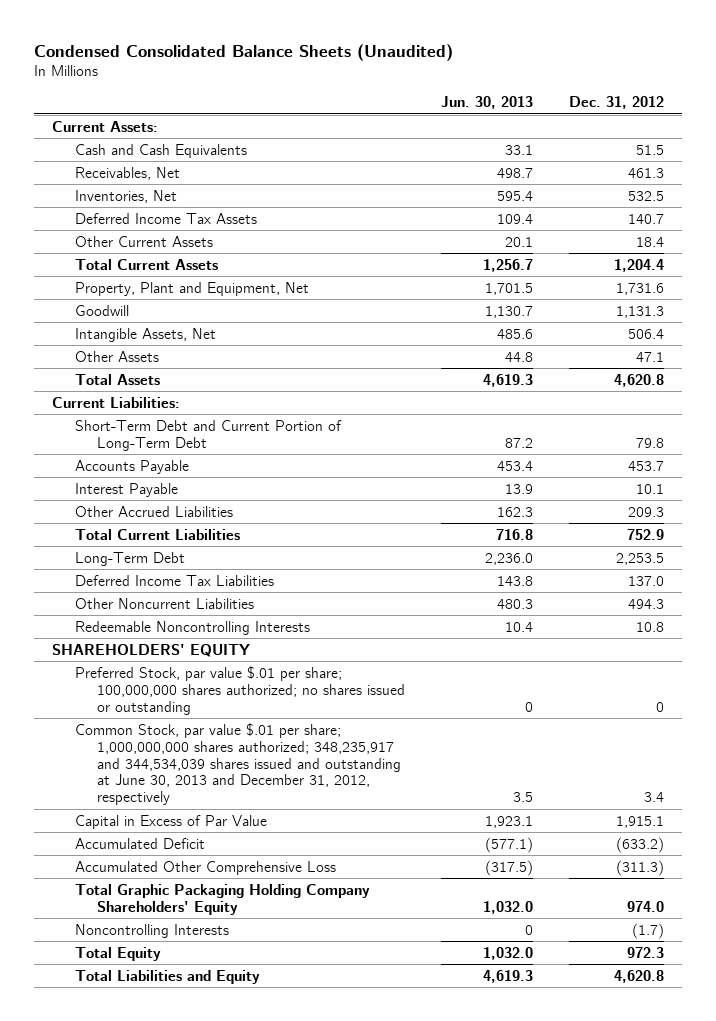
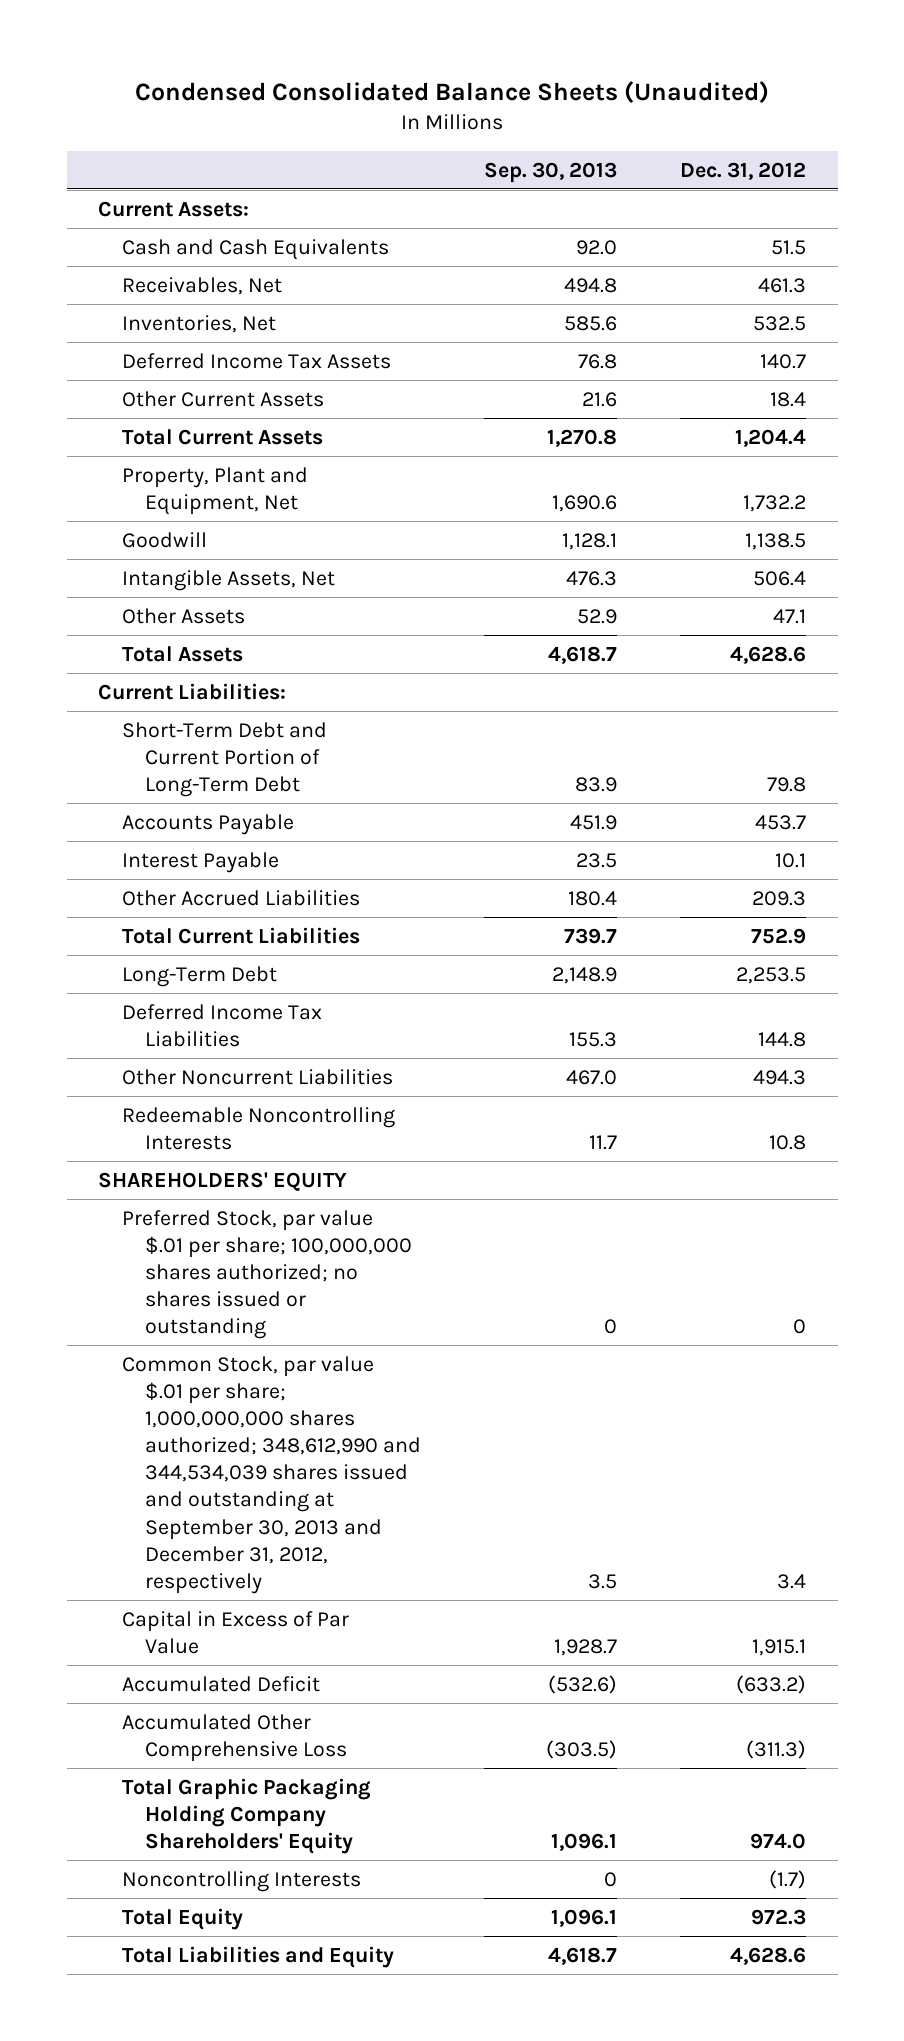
[441,96,534,110] Jun. 30, 2013 -> none
none -> [483,161,617,183] Sep. 30, 2013
[616,282,665,295] 1,731.6 -> [743,494,807,512] 1,732.2
[616,305,665,318] 1,131.3 -> [745,532,807,550] 1,138.5
[614,373,665,387] 4,620.8 -> [730,645,807,664] 4,628.6
[628,575,665,586] 137.0 -> [758,1031,807,1047] 144.8
[74,722,402,806] Common Stock, par value $.01 per share; 1,000,000,000 shares authorized; 348,235,917 and 344,534,039 shares issued and outstanding at June 30, 2013 and December 31, 2012, respectively -> [121,1355,421,1594] Common Stock, par value $.01 per share; 1,000,000,000 shares authorized; 348,612,990 and 344,534,039 shares issued and outstanding at September 30, 2013 and December 31, 2012, respectively
[614,969,665,983] 4,620.8 -> [730,1946,807,1965] 4,628.6

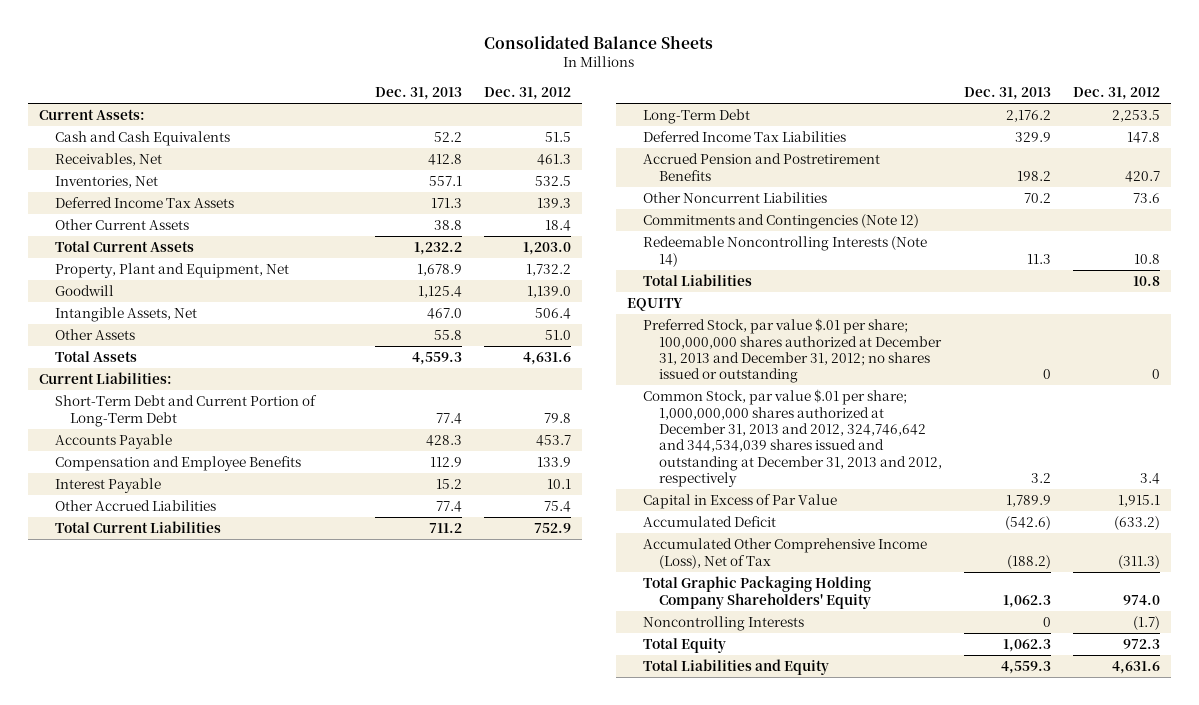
[135,81,770,104] Condensed Consolidated Balance Sheets (Unaudited) -> [484,34,714,49] Consolidated Balance Sheets
[483,161,617,183] Sep. 30, 2013 -> none
none -> [375,86,463,100] Dec. 31, 2013
[760,353,807,369] 140.7 -> [537,198,572,209] 139.3
[735,428,807,447] 1,204.4 -> [523,242,572,256] 1,203.0
[745,532,807,550] 1,138.5 -> [527,286,572,299] 1,139.0
[773,608,807,624] 47.1 -> [545,330,572,341] 51.0
[730,645,807,664] 4,628.6 -> [523,352,572,366] 4,631.6
none -> [54,456,301,472] Compensation and Employee Benefits
[752,890,807,906] 209.3 -> [544,501,572,513] 75.4
[758,1031,807,1047] 144.8 -> [1127,132,1161,144] 147.8
none -> [643,153,881,181] Accrued Pension and Postretirement Benefits
[753,1069,807,1085] 494.3 -> [1133,193,1161,204] 73.6
none -> [643,214,920,230] Commitments and Contingencies (Note 12)
[121,1106,395,1150] Redeemable Noncontrolling Interests -> [643,236,928,267] Redeemable Noncontrolling Interests (Note 14)
none -> [643,274,753,287] Total Liabilities
[98,1171,348,1191] SHAREHOLDERS' EQUITY -> [627,298,684,312] EQUITY
[121,1209,412,1340] Preferred Stock, par value $.01 per share; 100,000,000 shares authorized; no shares issued or outstanding -> [643,318,942,384] Preferred Stock, par value $.01 per share; 100,000,000 shares authorized at December 31, 2013 and December 31, 2012; no shares issued or outstanding
[121,1355,421,1594] Common Stock, par value $.01 per share; 1,000,000,000 shares authorized; 348,612,990 and 344,534,039 shares issued and outstanding at September 30, 2013 and December 31, 2012, respectively -> [643,389,942,488] Common Stock, par value $.01 per share; 1,000,000,000 shares authorized at December 31, 2013 and 2012, 324,746,642 and 344,534,039 shares issued and outstanding at December 31, 2013 and 2012, respectively
[121,1713,347,1762] Accumulated Other Comprehensive Loss -> [643,538,928,569] Accumulated Other Comprehensive Income (Loss), Net of Tax
[730,1946,807,1965] 4,628.6 -> [1112,661,1161,675] 4,631.6

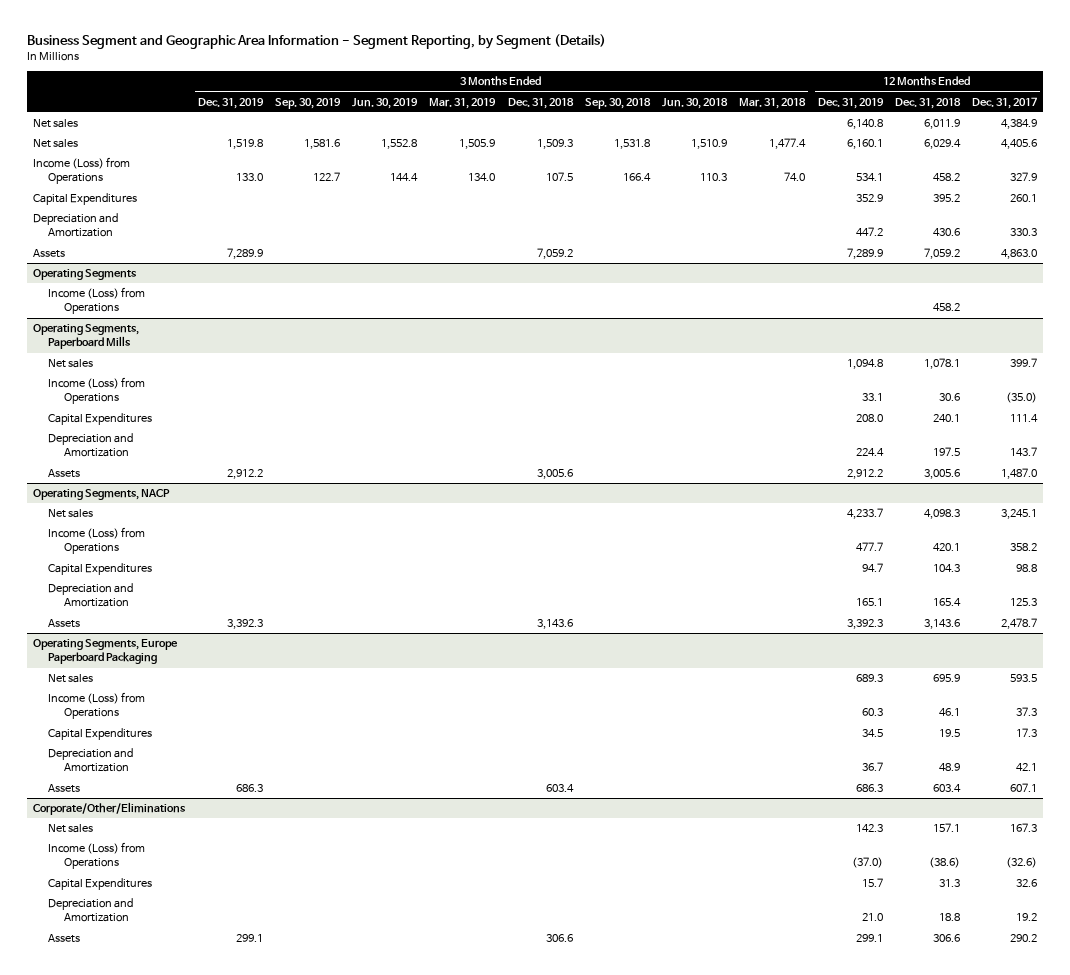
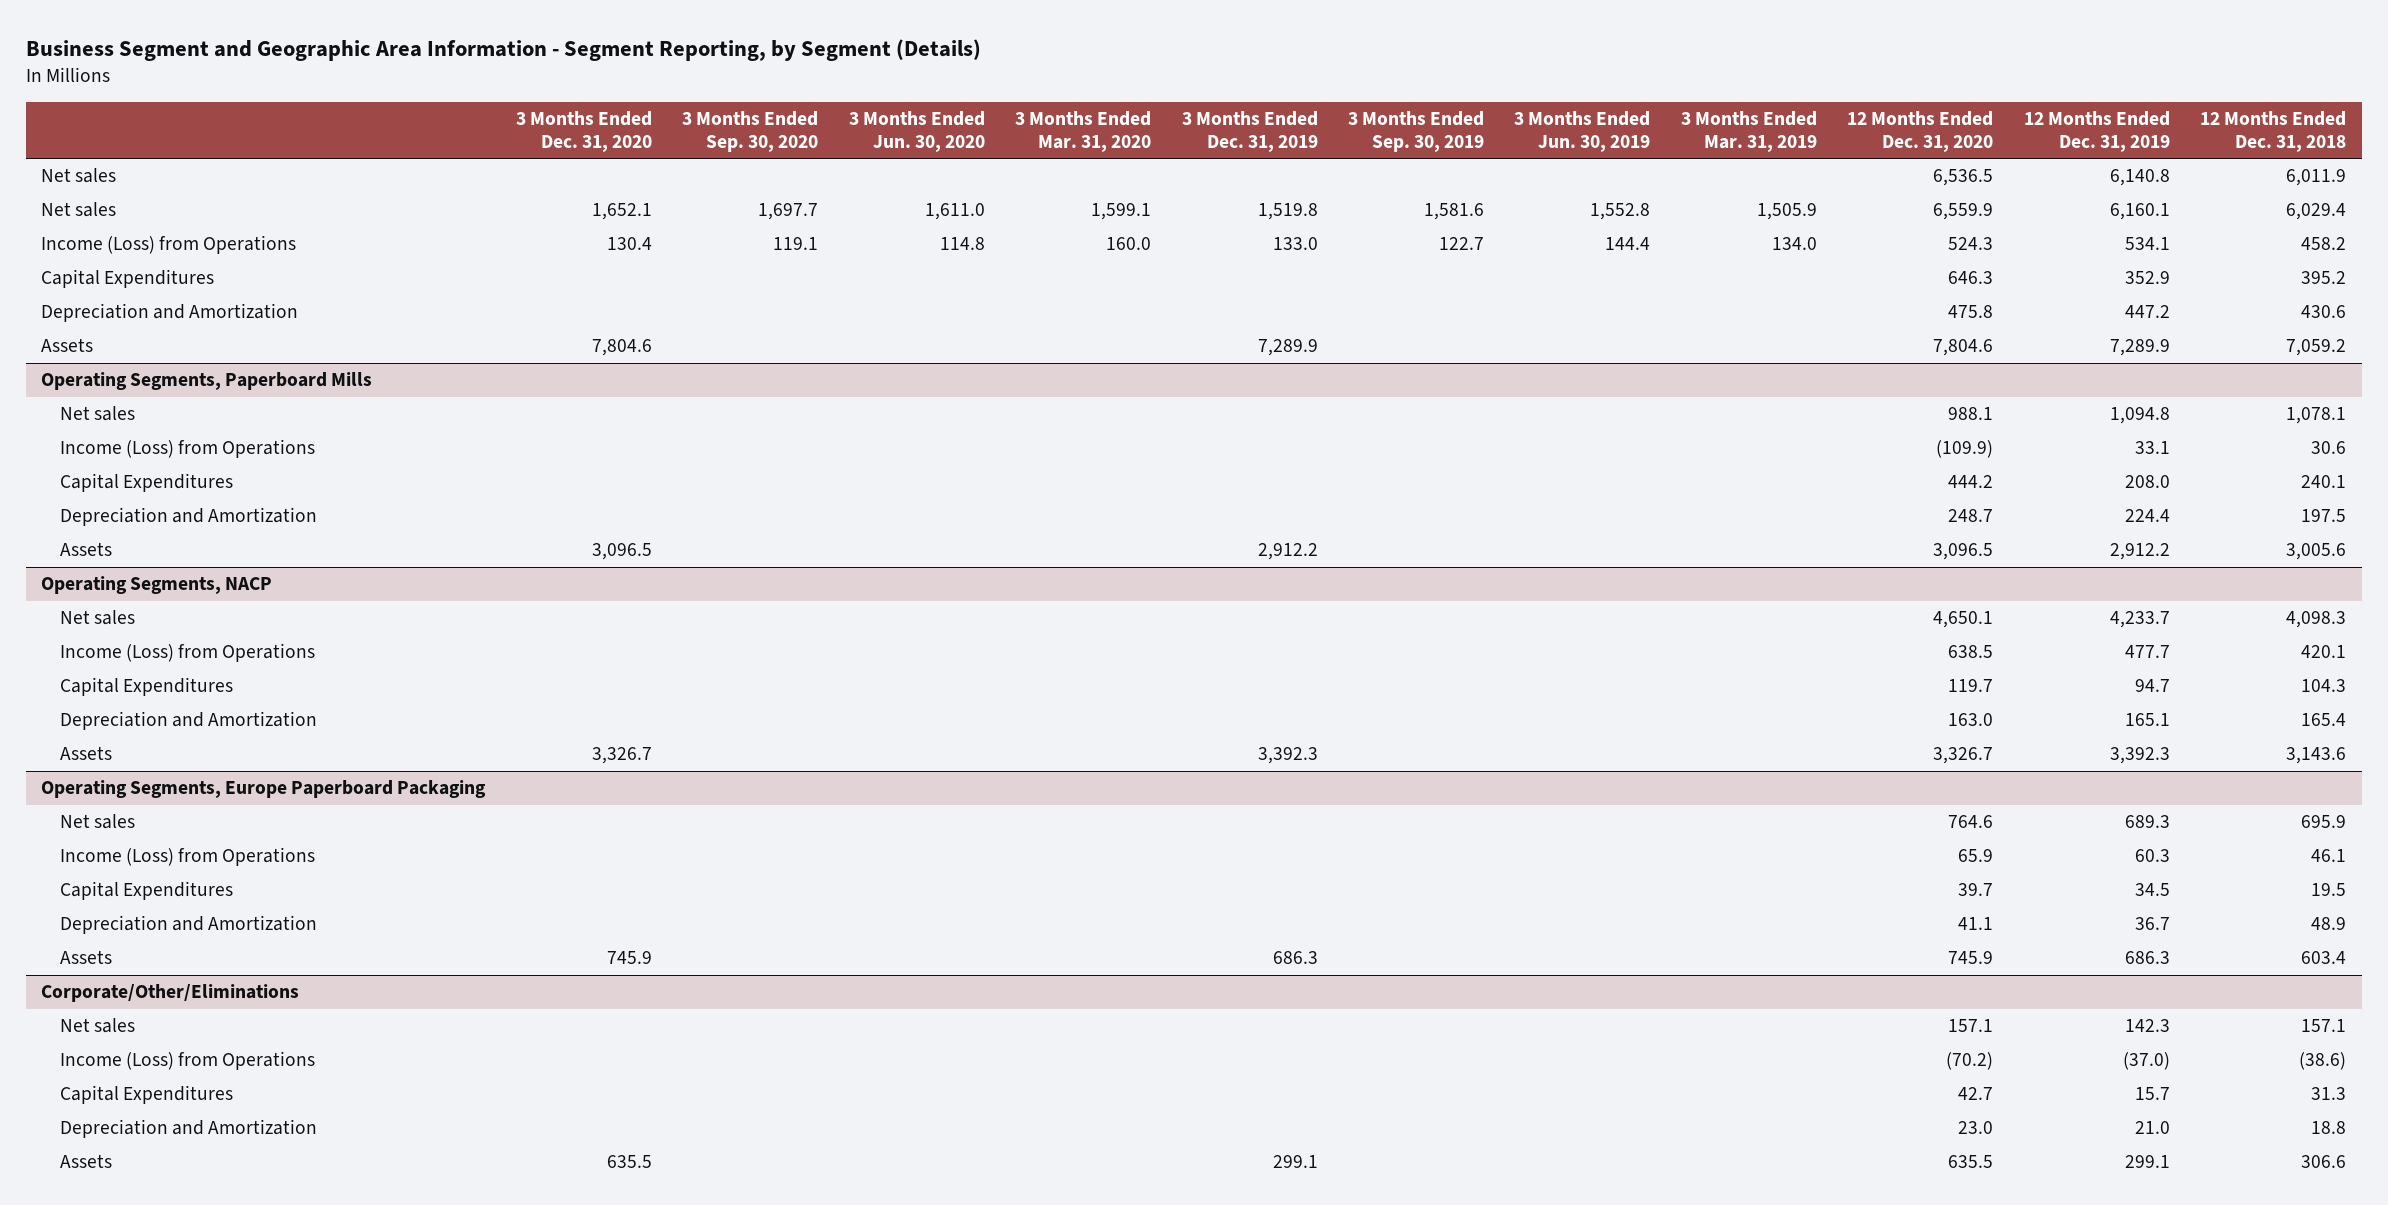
[507,97,574,109] Dec. 31, 2018 -> none
[584,97,651,109] Sep. 30, 2018 -> none
[662,97,729,109] Jun. 30, 2018 -> none
[739,97,807,109] Mar. 31, 2018 -> none
[972,96,1038,109] Dec. 31, 2017 -> none
none -> [515,111,652,152] 3 Months Ended Dec. 31, 2020
none -> [682,111,819,152] 3 Months Ended Sep. 30, 2020
none -> [848,111,985,152] 3 Months Ended Jun. 30, 2020
none -> [1015,111,1152,152] 3 Months Ended Mar. 31, 2020
none -> [1847,111,1994,152] 12 Months Ended Dec. 31, 2020
[33,269,138,281] Operating Segments -> none
[48,287,146,315] Income (Loss) from Operations -> none

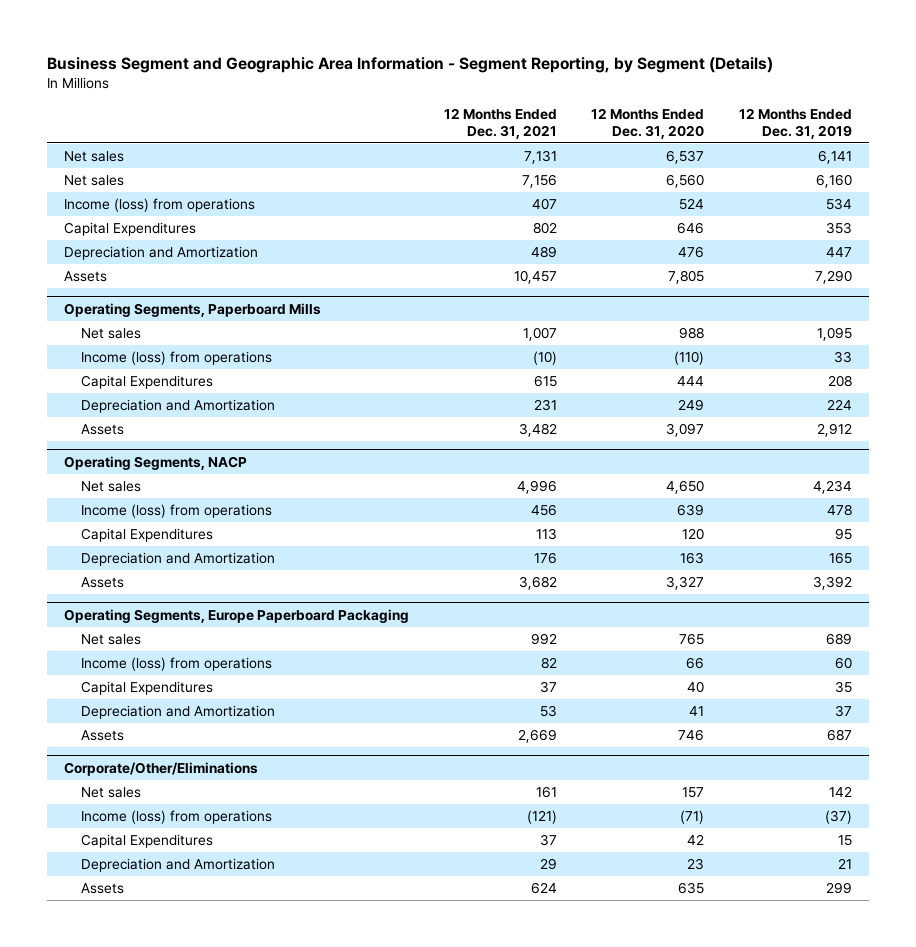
[515,111,652,152] 3 Months Ended Dec. 31, 2020 -> none
[682,111,819,152] 3 Months Ended Sep. 30, 2020 -> none
[848,111,985,152] 3 Months Ended Jun. 30, 2020 -> none
[1015,111,1152,152] 3 Months Ended Mar. 31, 2020 -> none
[1181,111,1318,152] 3 Months Ended Dec. 31, 2019 -> none
[1348,111,1485,152] 3 Months Ended Sep. 30, 2019 -> none
[1514,111,1651,152] 3 Months Ended Jun. 30, 2019 -> none
[1680,111,1817,152] 3 Months Ended Mar. 31, 2019 -> none
[2200,111,2347,152] 12 Months Ended Dec. 31, 2018 -> none
none -> [443,107,557,139] 12 Months Ended Dec. 31, 2021
[1933,169,1994,187] 6,536.5 -> [666,149,705,164] 6,537
[2109,169,2170,187] 6,140.8 -> [817,149,852,164] 6,141
[1933,203,1994,221] 6,559.9 -> [666,173,705,188] 6,560
[2109,203,2170,221] 6,160.1 -> [815,173,852,188] 6,160
[41,235,297,255] Income (Loss) from Operations -> [64,197,256,212] Income (loss) from operations
[1948,237,1994,251] 524.3 -> [679,197,705,210] 524
[2124,237,2170,251] 534.1 -> [825,197,852,210] 534
[1948,271,1994,285] 646.3 -> [677,221,705,234] 646
[2124,271,2170,285] 352.9 -> [825,221,852,234] 353
[1948,305,1994,319] 475.8 -> [678,245,705,258] 476
[2124,305,2170,319] 447.2 -> [825,246,852,257] 447
[1933,339,1994,357] 7,804.6 -> [668,269,705,284] 7,805
[2109,339,2170,357] 7,289.9 -> [814,269,852,284] 7,290
[1948,407,1994,421] 988.1 -> [679,326,705,339] 988
[2109,407,2170,425] 1,094.8 -> [816,326,852,341] 1,095
[59,439,315,459] Income (Loss) from Operations -> [81,350,273,365] Income (loss) from operations
[1936,440,1994,459] (109.9) -> [674,350,705,365] (110)
[2134,441,2170,455] 33.1 -> [833,350,852,363] 33
[1948,475,1994,489] 444.2 -> [677,375,705,386] 444
[2124,475,2170,489] 208.0 -> [827,374,852,387] 208
[1948,509,1994,523] 248.7 -> [678,398,705,411] 249
[2124,509,2170,523] 224.4 -> [826,398,852,410] 224
[1933,543,1994,561] 3,096.5 -> [666,422,705,437] 3,097
[2109,543,2170,561] 2,912.2 -> [816,422,852,437] 2,912
[1933,611,1994,629] 4,650.1 -> [666,479,705,494] 4,650
[2109,611,2170,629] 4,233.7 -> [812,479,852,494] 4,234
[59,643,315,663] Income (Loss) from Operations -> [81,503,273,518] Income (loss) from operations
[1948,645,1994,659] 638.5 -> [677,503,705,516] 639
[2124,645,2170,659] 477.7 -> [826,503,852,516] 478
[1948,679,1994,693] 119.7 -> [682,527,705,540] 120
[2134,679,2170,693] 94.7 -> [834,527,852,540] 95
[1948,713,1994,727] 163.0 -> [680,551,705,564] 163
[2124,713,2170,727] 165.1 -> [828,551,852,564] 165
[1933,747,1994,765] 3,326.7 -> [666,575,705,590] 3,327
[2109,747,2170,765] 3,392.3 -> [812,575,852,590] 3,392
[1948,815,1994,829] 764.6 -> [679,632,705,645] 765
[2124,815,2170,829] 689.3 -> [825,632,852,645] 689
[59,847,315,867] Income (Loss) from Operations -> [81,656,273,671] Income (loss) from operations
[1958,849,1994,863] 65.9 -> [686,656,705,669] 66
[2134,849,2170,863] 60.3 -> [834,656,852,669] 60
[1958,883,1994,897] 39.7 -> [687,680,705,693] 40
[2134,883,2170,897] 34.5 -> [834,680,852,693] 35
[1958,917,1994,931] 41.1 -> [689,705,705,716] 41
[2134,917,2170,931] 36.7 -> [834,704,852,717] 37
[1948,951,1994,965] 745.9 -> [678,728,705,741] 746
[2124,951,2170,965] 686.3 -> [826,728,852,741] 687
[1948,1019,1994,1033] 157.1 -> [682,786,705,798] 157
[2124,1019,2170,1033] 142.3 -> [828,785,852,797] 142
[59,1051,315,1071] Income (Loss) from Operations -> [81,809,273,824] Income (loss) from operations
[1946,1052,1994,1071] (70.2) -> [680,809,705,824] (71)
[2122,1052,2170,1071] (37.0) -> [824,809,852,824] (37)
[1958,1087,1994,1101] 42.7 -> [687,833,705,845] 42
[2134,1087,2170,1101] 15.7 -> [837,834,852,846] 15
[1958,1121,1994,1135] 23.0 -> [687,857,705,870] 23
[2134,1121,2170,1135] 21.0 -> [837,857,852,869] 21
[1948,1155,1994,1169] 635.5 -> [678,881,705,894] 635
[2124,1155,2170,1169] 299.1 -> [825,881,852,894] 299

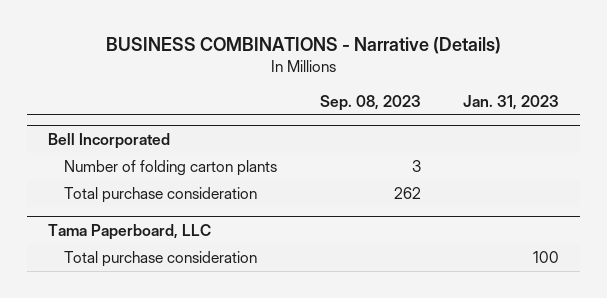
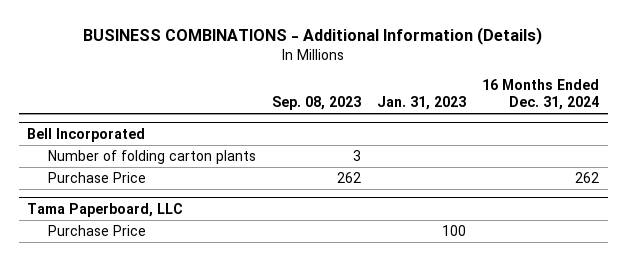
[105,37,501,55] BUSINESS COMBINATIONS - Narrative (Details) -> [83,26,543,45] BUSINESS COMBINATIONS - Additional Information (Details)
none -> [482,78,600,111] 16 Months Ended Dec. 31, 2024
[64,187,258,204] Total purchase consideration -> [47,171,146,183] Purchase Price
[64,251,258,268] Total purchase consideration -> [47,224,146,236] Purchase Price

